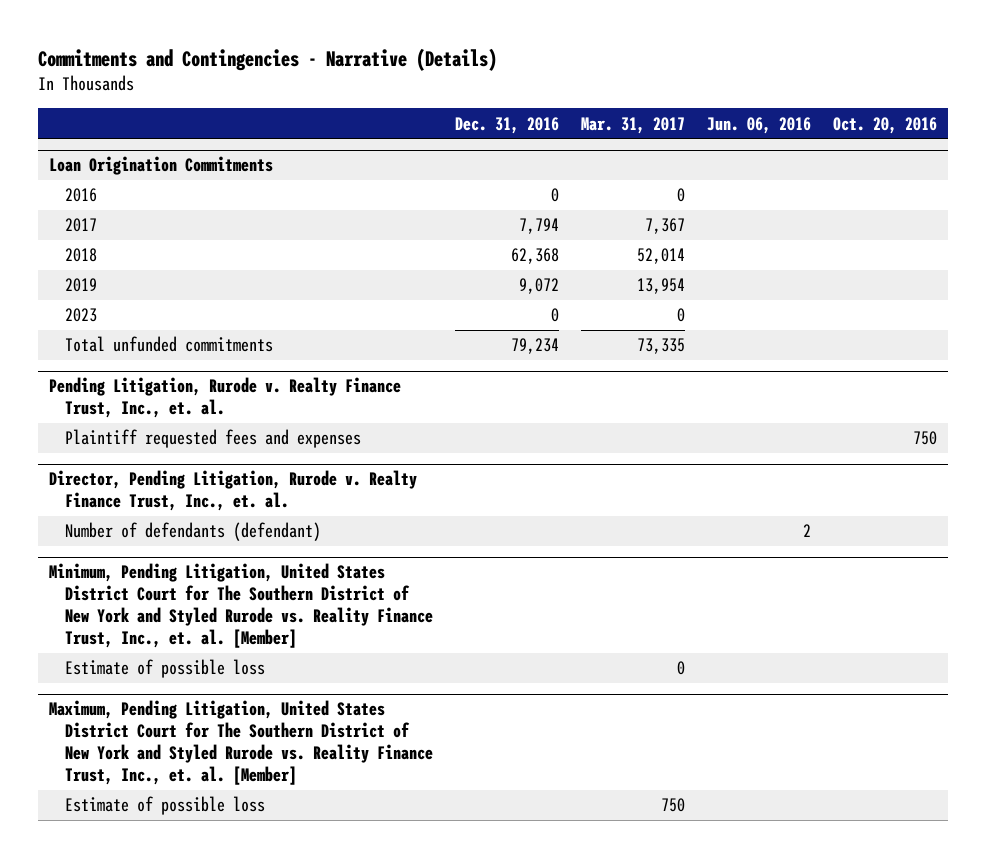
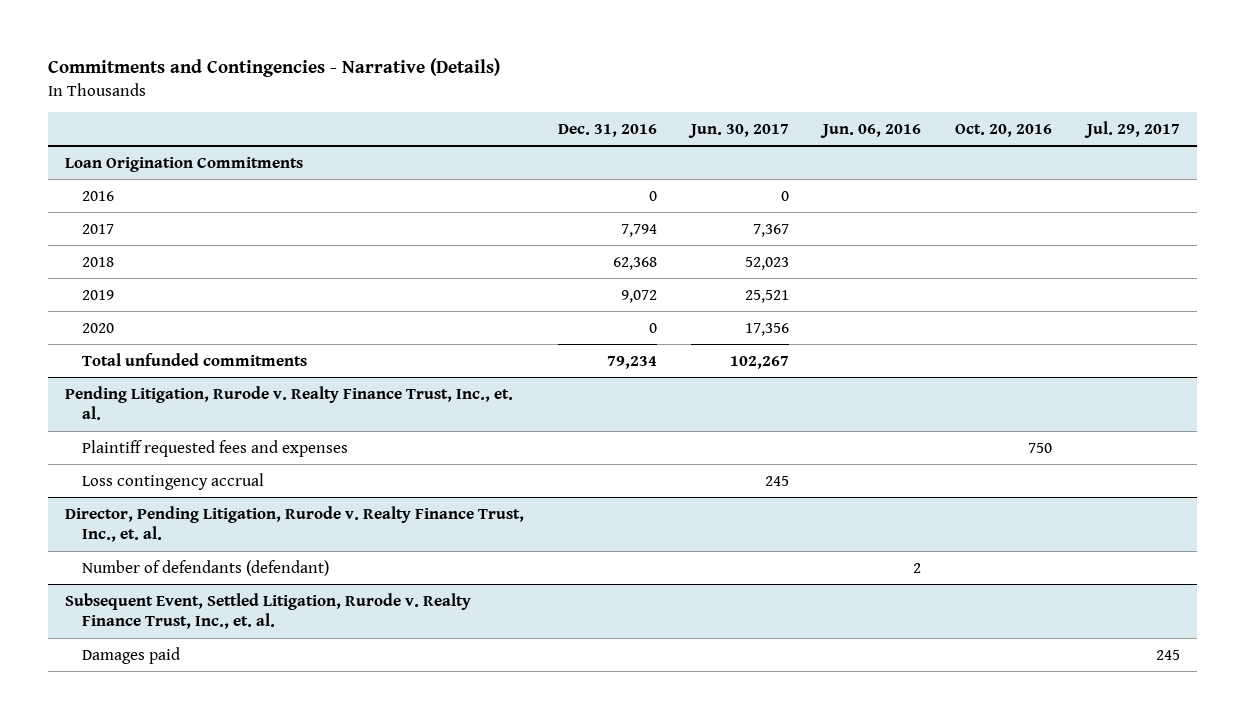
[581,116,686,134] Mar. 31, 2017 -> none
none -> [688,123,790,138] Jun. 30, 2017
none -> [1083,120,1180,138] Jul. 29, 2017
[65,308,98,323] 2023 -> [82,322,115,333] 2020
none -> [82,472,265,490] Loss contingency accrual
[48,563,434,649] Minimum, Pending Litigation, United States District Court for The Southern District of New York and Styled Rurode vs. Reality Finance Trust, Inc., et. al. [Member] -> none
[65,659,266,679] Estimate of possible loss -> none
[48,700,434,786] Maximum, Pending Litigation, United States District Court for The Southern District of New York and Styled Rurode vs. Reality Finance Trust, Inc., et. al. [Member] -> none
[65,796,266,816] Estimate of possible loss -> none
none -> [64,592,471,630] Subsequent Event, Settled Litigation, Rurode v. Realty Finance Trust, Inc., et. al.
none -> [82,646,181,664] Damages paid

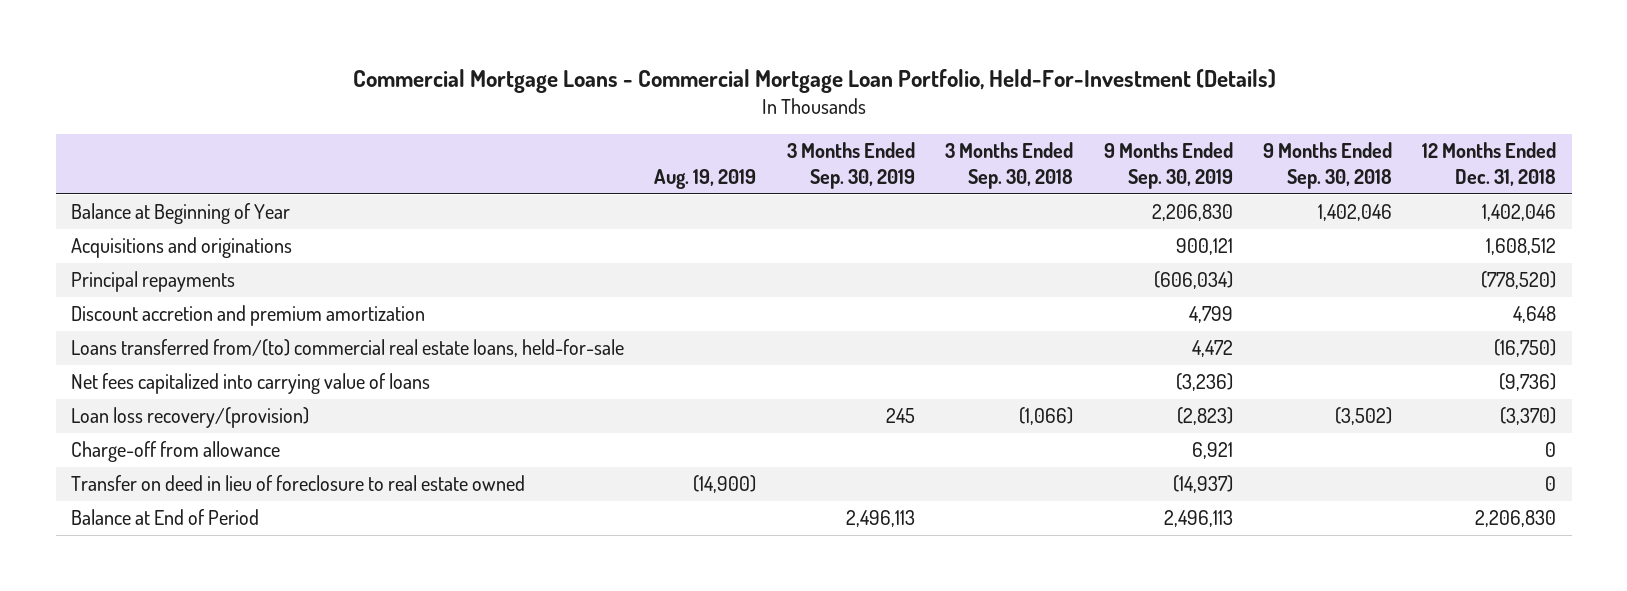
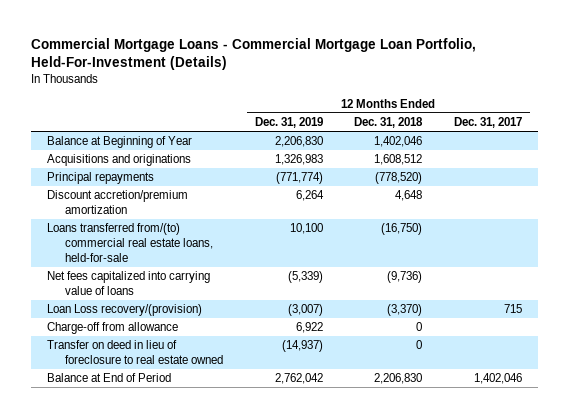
[654,168,757,189] Aug. 19, 2019 -> none
[786,142,915,189] 3 Months Ended Sep. 30, 2019 -> none
[945,142,1074,189] 3 Months Ended Sep. 30, 2018 -> none
[1103,142,1233,189] 9 Months Ended Sep. 30, 2019 -> none
[1262,142,1392,189] 9 Months Ended Sep. 30, 2018 -> none
none -> [254,117,323,129] Dec. 31, 2019
none -> [453,117,522,129] Dec. 31, 2017
[71,305,426,327] Discount accretion and premium amortization -> [46,190,188,215] Discount accretion/premium amortization
[71,407,310,429] Loan loss recovery/(provision) -> [46,304,202,317] Loan Loss recovery/(provision)

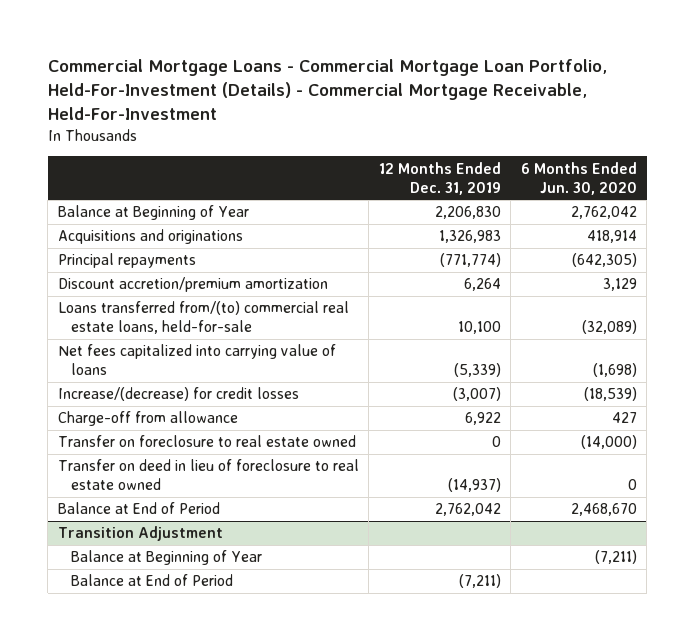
[30,38,476,71] Commercial Mortgage Loans - Commercial Mortgage Loan Portfolio, Held-For-Investment (Details) -> [47,58,607,120] Commercial Mortgage Loans - Commercial Mortgage Loan Portfolio, Held-For-Investment (Details) - Commercial Mortgage Receivable, Held-For-Investment
[354,117,424,129] Dec. 31, 2018 -> none
[453,117,522,129] Dec. 31, 2017 -> none
none -> [520,161,637,195] 6 Months Ended Jun. 30, 2020
[46,304,202,317] Loan Loss recovery/(provision) -> [57,387,299,402] Increase/(decrease) for credit losses
none -> [57,435,356,448] Transfer on foreclosure to real estate owned
none -> [57,526,223,542] Transition Adjustment
none -> [71,550,263,566] Balance at Beginning of Year
none -> [71,574,234,587] Balance at End of Period

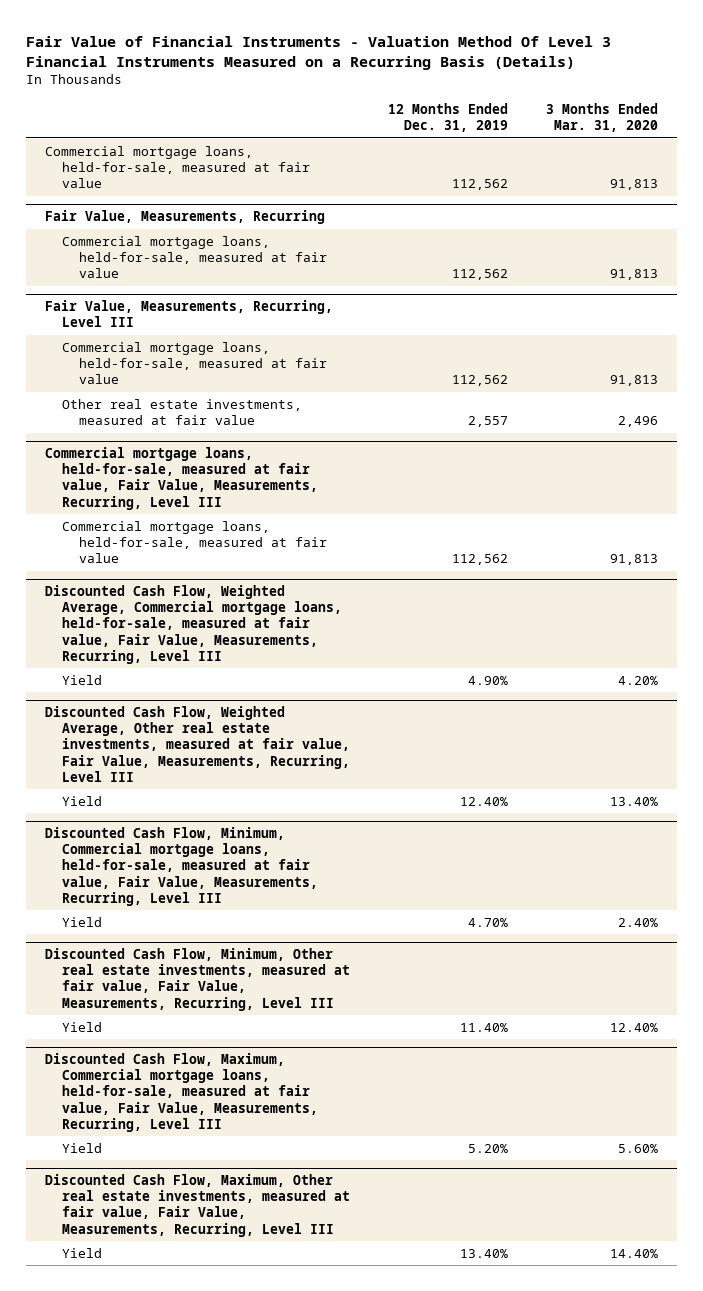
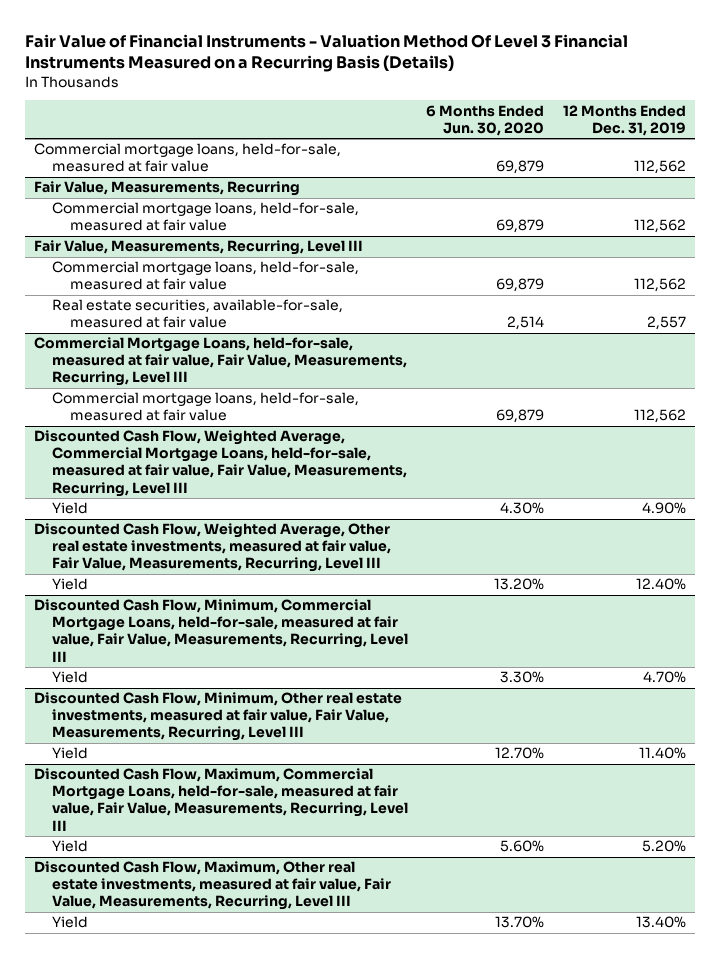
[545,103,658,133] 3 Months Ended Mar. 31, 2020 -> none
none -> [426,104,545,136] 6 Months Ended Jun. 30, 2020
[62,398,303,426] Other real estate investments, measured at fair value -> [51,299,343,329] Real estate securities, available-for-sale, measured at fair value
[45,446,319,510] Commercial mortgage loans, held-for-sale, measured at fair value, Fair Value, Measurements, Recurring, Level III -> [34,337,407,387] Commercial Mortgage Loans, held-for-sale, measured at fair value, Fair Value, Measurements, Recurring, Level III
[45,584,343,664] Discounted Cash Flow, Weighted Average, Commercial mortgage loans, held-for-sale, measured at fair value, Fair Value, Measurements, Recurring, Level III -> [34,430,407,497] Discounted Cash Flow, Weighted Average, Commercial Mortgage Loans, held-for-sale, measured at fair value, Fair Value, Measurements, Recurring, Level III
[45,826,319,906] Discounted Cash Flow, Minimum, Commercial mortgage loans, held-for-sale, measured at fair value, Fair Value, Measurements, Recurring, Level III -> [34,599,408,662] Discounted Cash Flow, Minimum, Commercial Mortgage Loans, held-for-sale, measured at fair value, Fair Value, Measurements, Recurring, Level III
[45,1052,319,1132] Discounted Cash Flow, Maximum, Commercial mortgage loans, held-for-sale, measured at fair value, Fair Value, Measurements, Recurring, Level III -> [34,768,408,831] Discounted Cash Flow, Maximum, Commercial Mortgage Loans, held-for-sale, measured at fair value, Fair Value, Measurements, Recurring, Level III

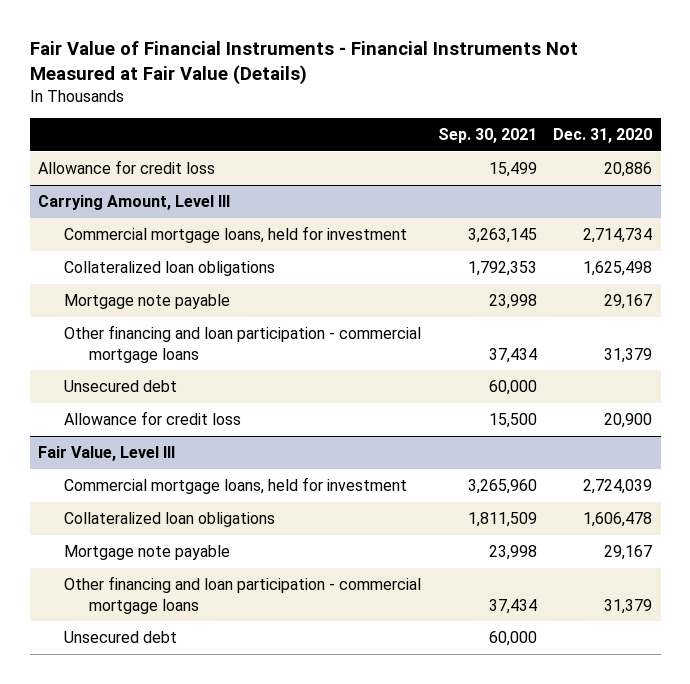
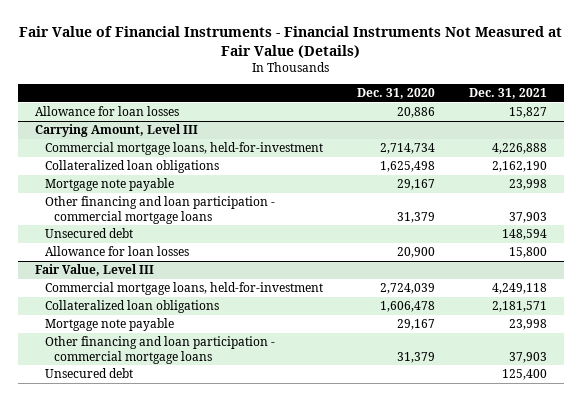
[437,128,537,144] Sep. 30, 2021 -> none
none -> [469,88,548,100] Dec. 31, 2021
[38,160,216,175] Allowance for credit loss -> [35,106,180,117] Allowance for loan losses
[63,226,407,244] Commercial mortgage loans, held for investment -> [44,142,323,156] Commercial mortgage loans, held-for-investment
[63,411,241,426] Allowance for credit loss -> [44,246,189,257] Allowance for loan losses
[63,477,407,495] Commercial mortgage loans, held for investment -> [44,282,323,296] Commercial mortgage loans, held-for-investment

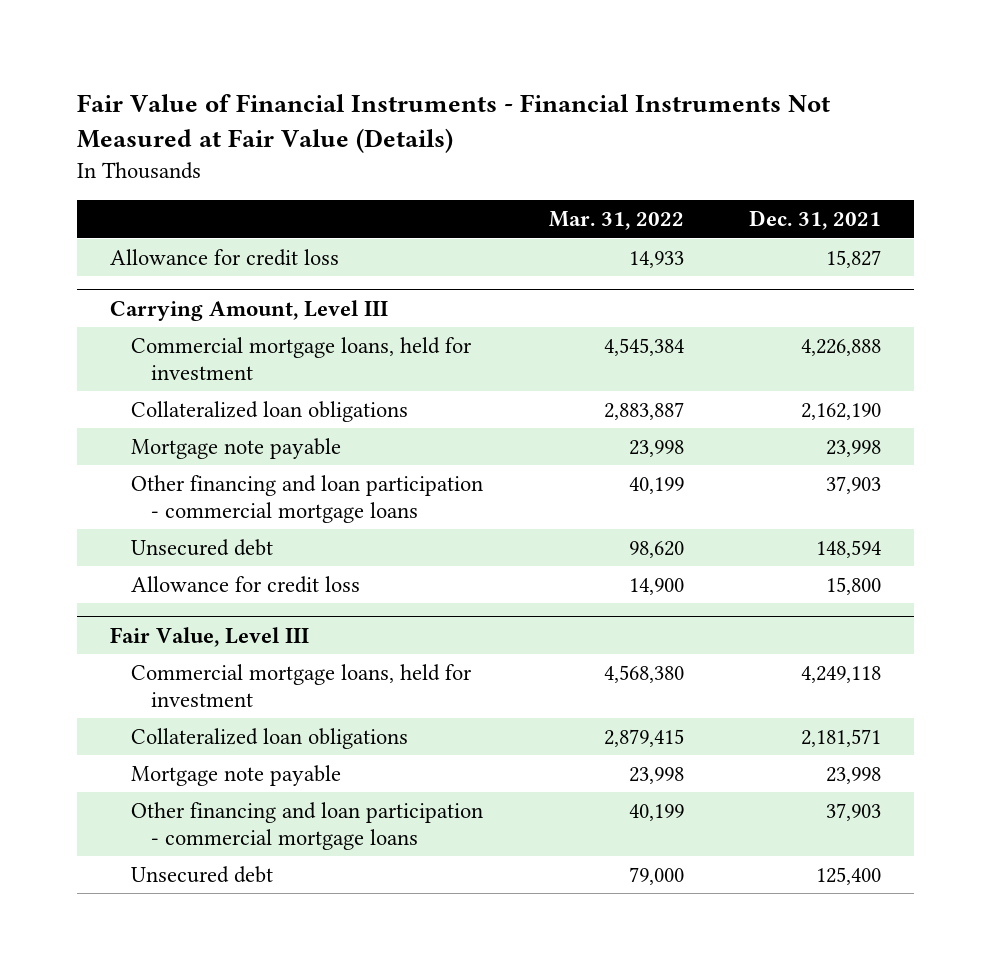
[356,88,435,100] Dec. 31, 2020 -> none
none -> [548,211,684,231] Mar. 31, 2022
[35,106,180,117] Allowance for loan losses -> [110,248,340,266] Allowance for credit loss
[44,142,323,156] Commercial mortgage loans, held-for-investment -> [130,336,472,381] Commercial mortgage loans, held for investment
[44,246,189,257] Allowance for loan losses -> [130,575,360,593] Allowance for credit loss
[44,282,323,296] Commercial mortgage loans, held-for-investment -> [130,663,472,708] Commercial mortgage loans, held for investment

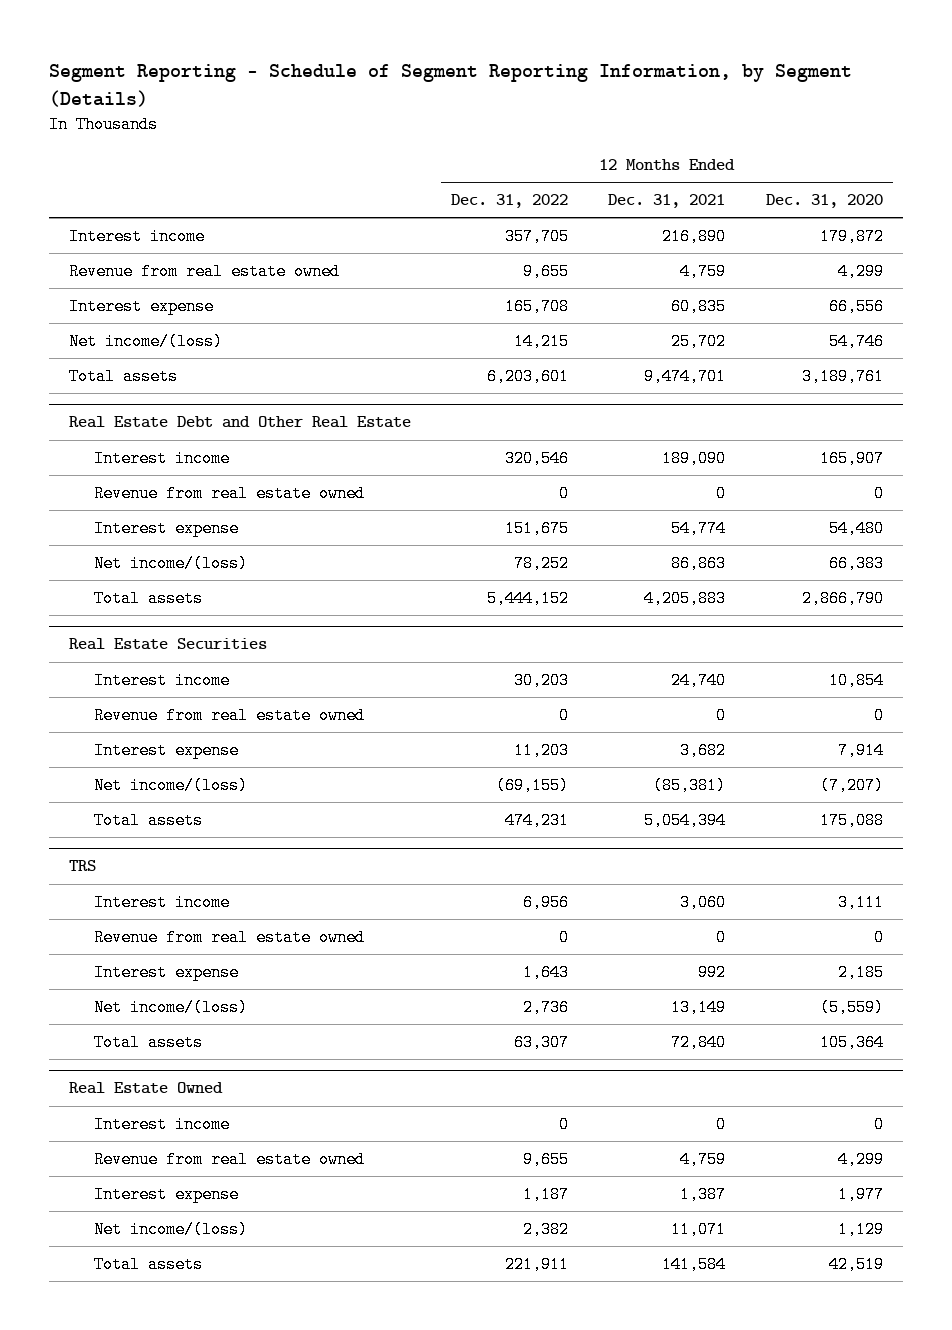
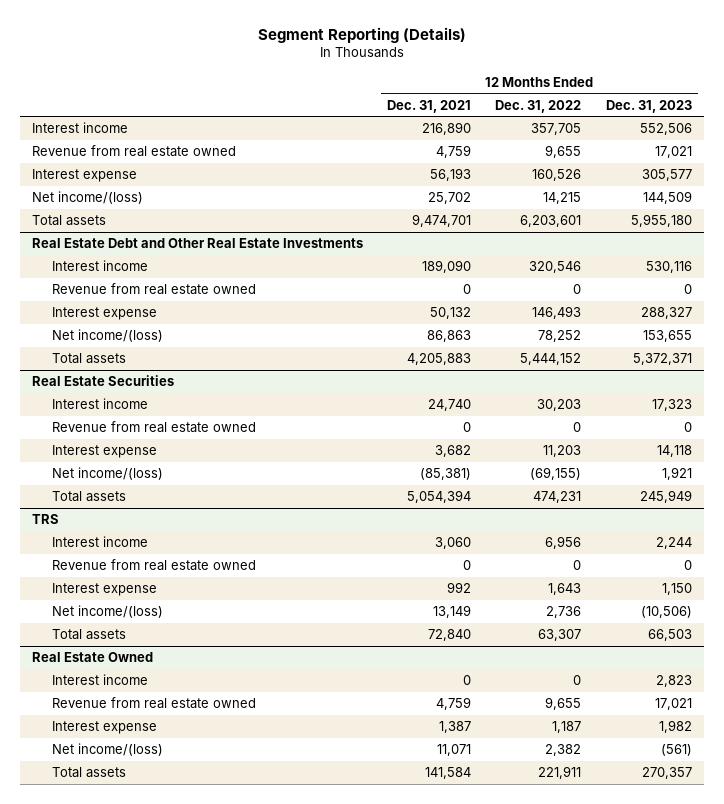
[48,63,852,107] Segment Reporting - Schedule of Segment Reporting Information, by Segment (Details) -> [257,26,466,43] Segment Reporting (Details)
[765,194,883,209] Dec. 31, 2020 -> none
none -> [605,99,692,113] Dec. 31, 2023
[505,298,570,316] 165,708 -> [532,169,582,182] 160,526
[671,298,727,316] 60,835 -> [430,168,472,182] 56,193
[69,416,412,429] Real Estate Debt and Other Real Estate -> [32,238,364,249] Real Estate Debt and Other Real Estate Investments
[505,520,570,538] 151,675 -> [532,306,582,320] 146,493
[671,520,727,538] 54,774 -> [430,307,472,320] 50,132

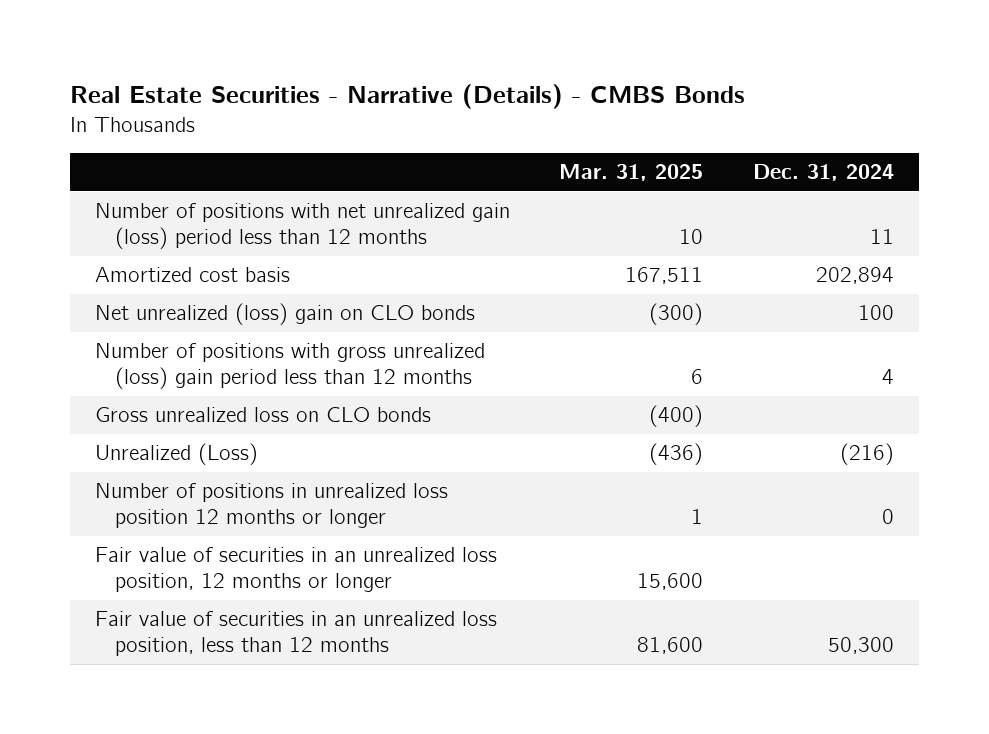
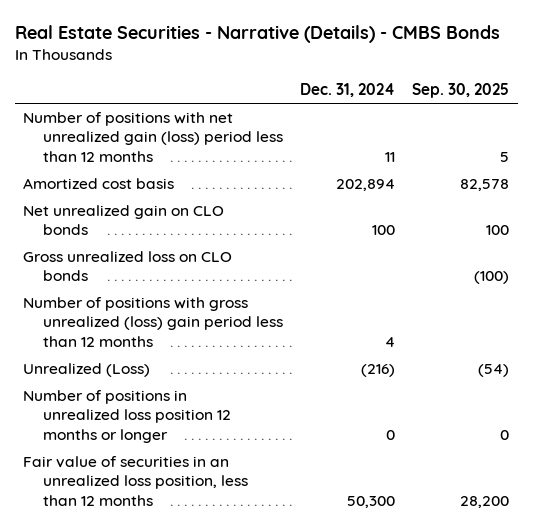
[559,164,704,182] Mar. 31, 2025 -> none
none -> [412,83,510,99] Sep. 30, 2025
[94,303,475,326] Net unrealized (loss) gain on CLO bonds -> [23,205,225,236] Net unrealized gain on CLO bonds
[94,343,485,390] Number of positions with gross unrealized (loss) gain period less than 12 months -> [23,297,284,347] Number of positions with gross unrealized (loss) gain period less than 12 months
[94,547,497,593] Fair value of securities in an unrealized loss position, 12 months or longer -> none

